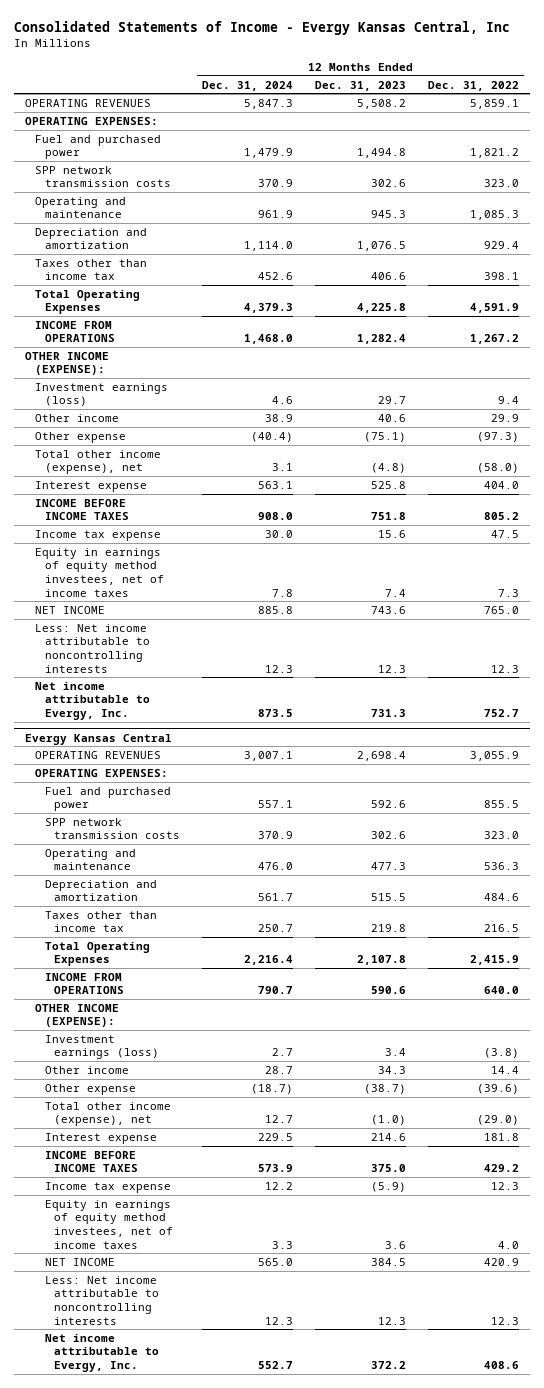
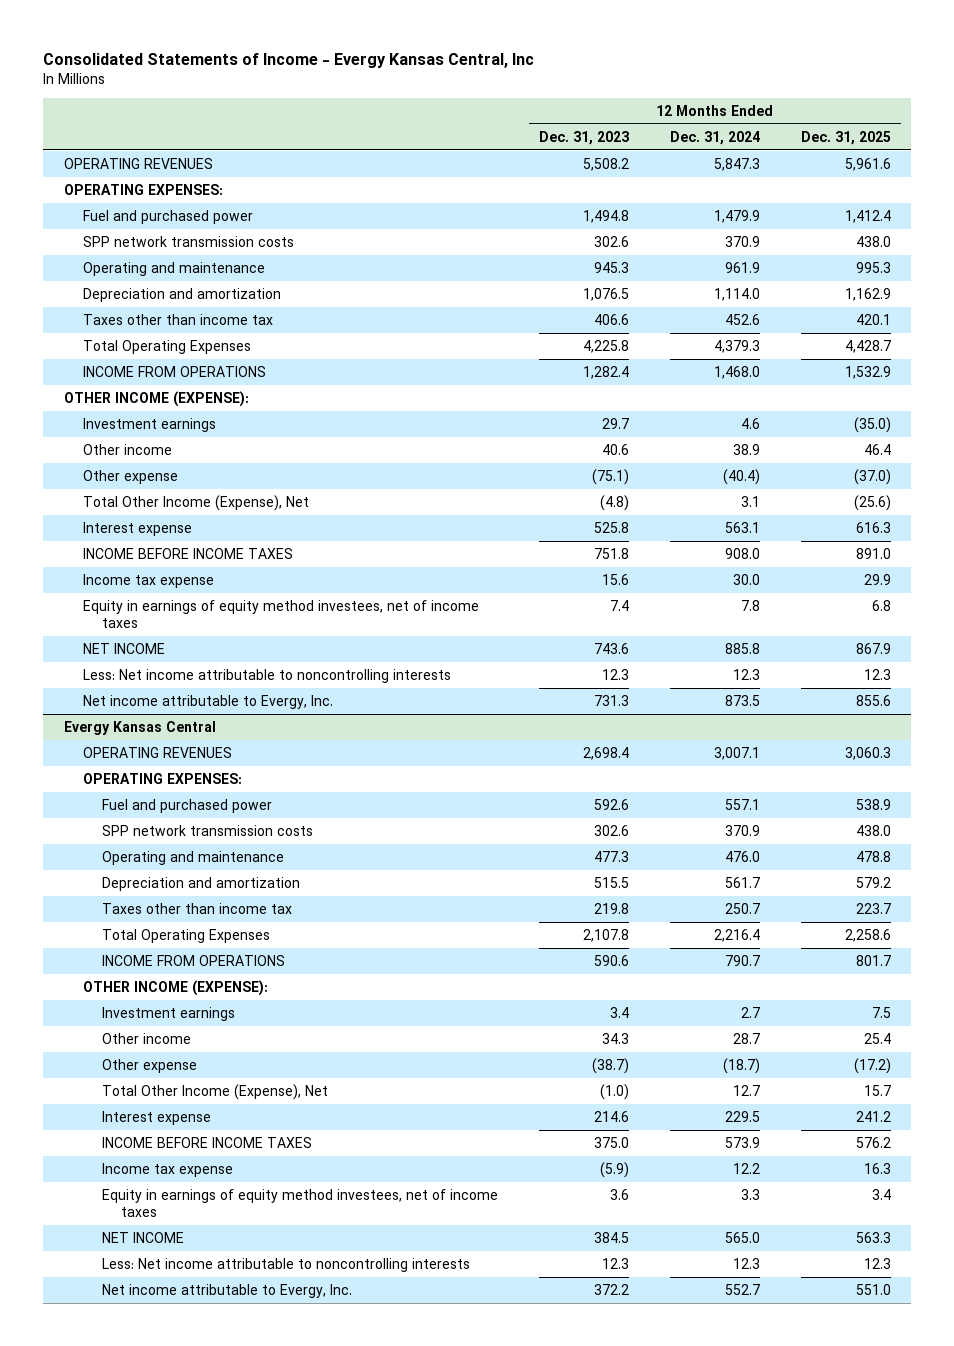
[427,80,519,91] Dec. 31, 2022 -> none
none -> [800,130,891,145] Dec. 31, 2025
[34,382,168,407] Investment earnings (loss) -> [82,417,216,432] Investment earnings
[34,449,161,475] Total other income (expense), net -> [82,494,309,511] Total Other Income (Expense), Net
[44,1034,160,1060] Investment earnings (loss) -> [101,1006,235,1021] Investment earnings
[44,1101,171,1127] Total other income (expense), net -> [101,1083,328,1100] Total Other Income (Expense), Net

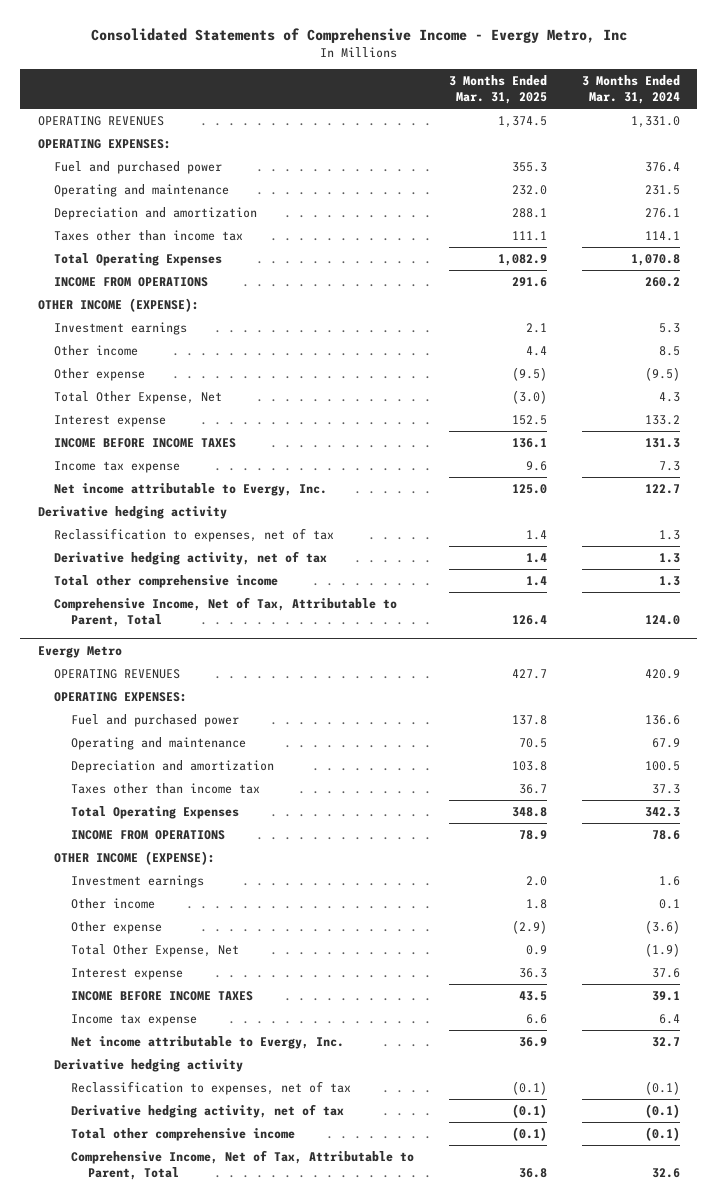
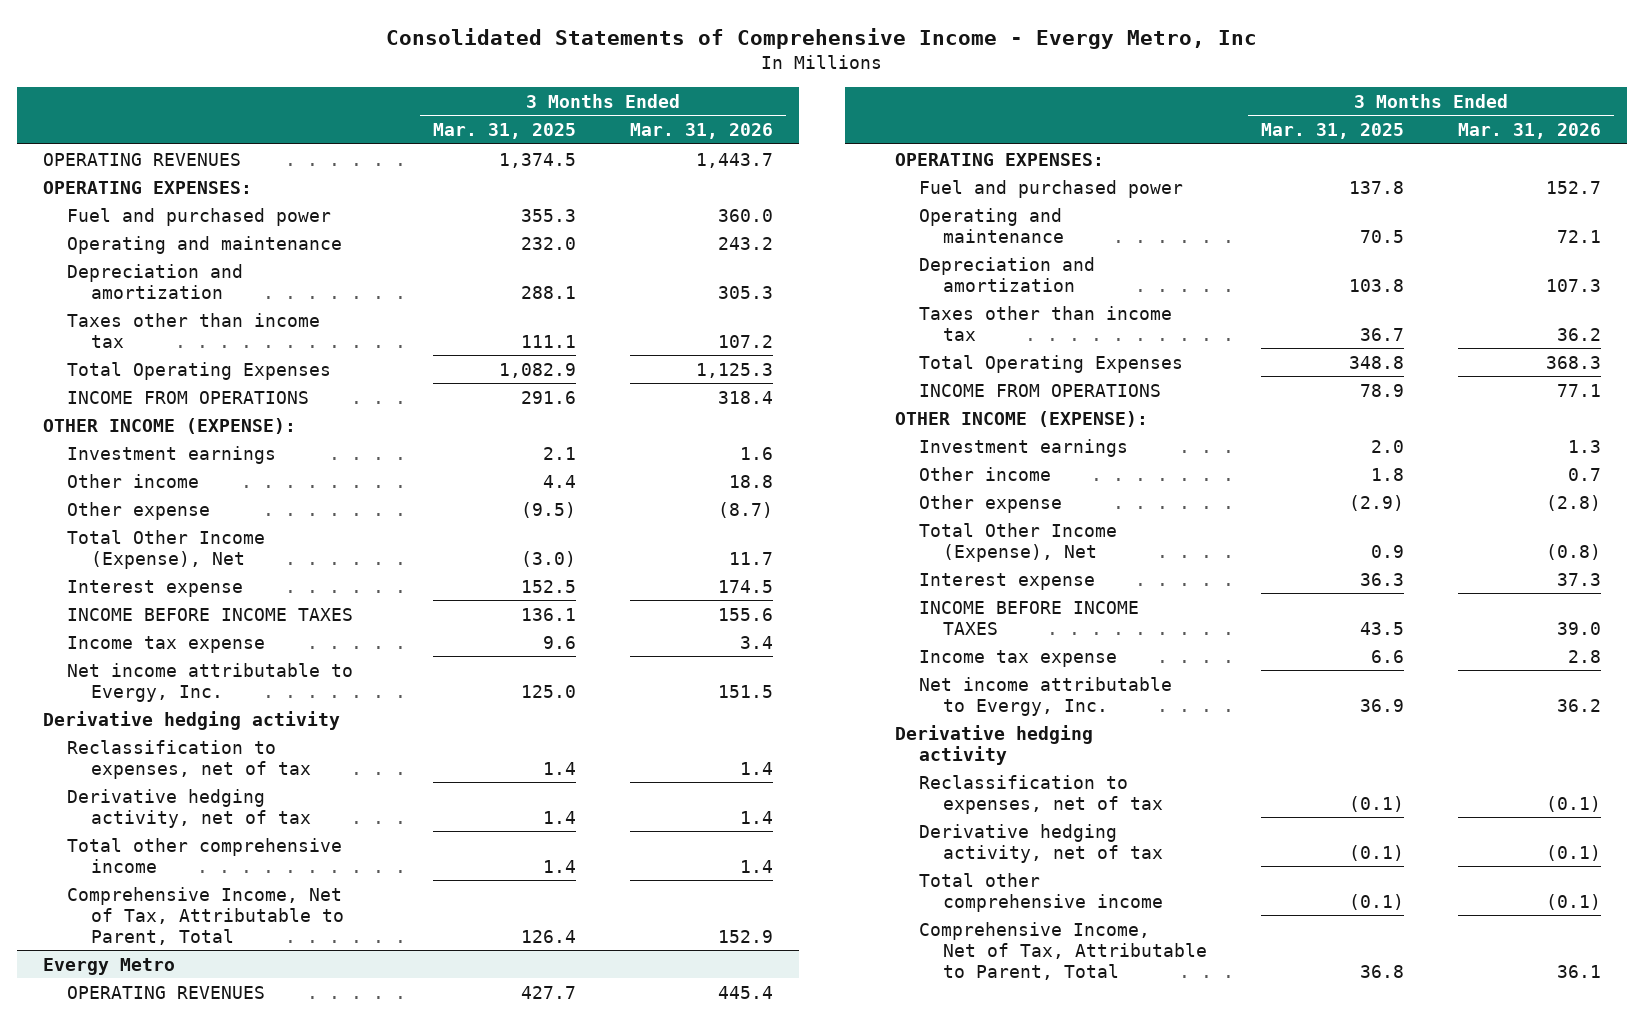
[581,75,680,105] 3 Months Ended Mar. 31, 2024 -> none
none -> [629,123,773,140] Mar. 31, 2026
[54,391,223,405] Total Other Expense, Net -> [67,529,266,569] Total Other Income (Expense), Net
[71,944,240,958] Total Other Expense, Net -> [919,522,1118,562] Total Other Income (Expense), Net

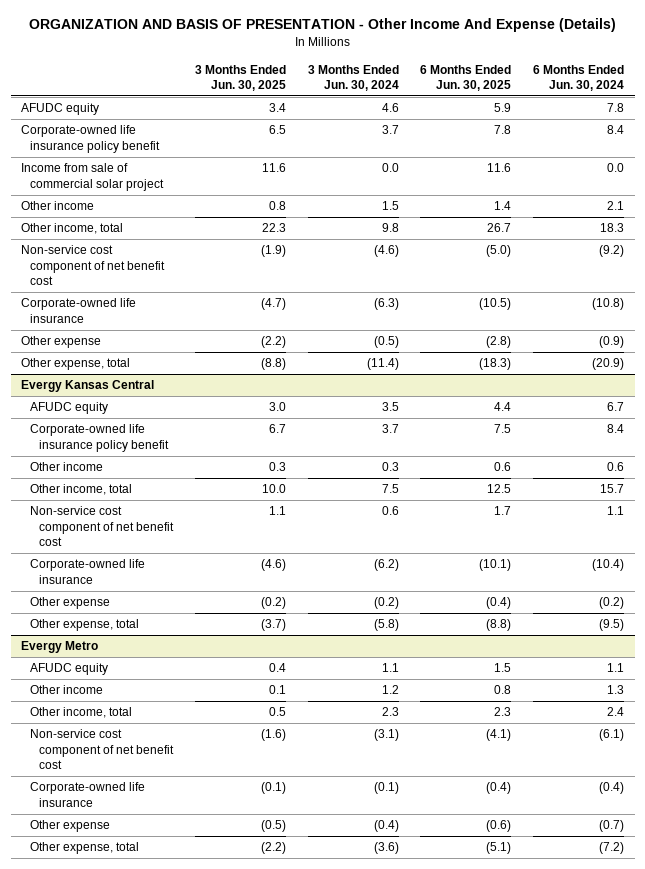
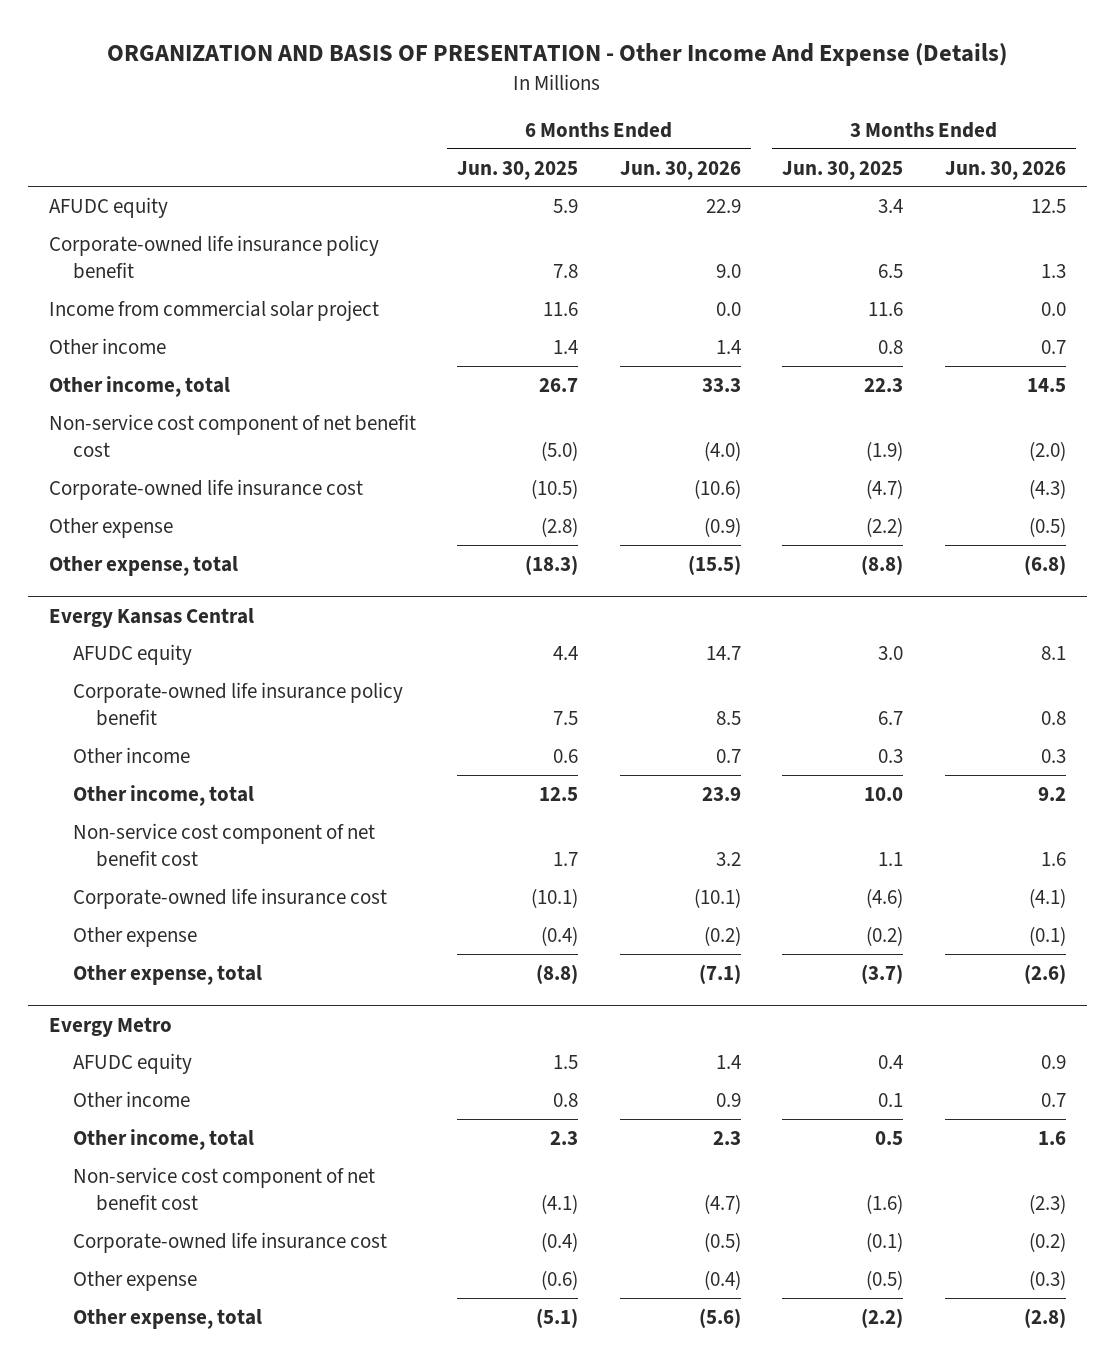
[307,64,399,91] 3 Months Ended Jun. 30, 2024 -> none
[532,64,624,91] 6 Months Ended Jun. 30, 2024 -> none
none -> [619,160,741,180] Jun. 30, 2026
none -> [944,160,1066,180] Jun. 30, 2026
[21,163,165,191] Income from sale of commercial solar project -> [48,299,379,321] Income from commercial solar project
[21,298,137,323] Corporate-owned life insurance -> [48,478,363,500] Corporate-owned life insurance cost
[30,559,146,584] Corporate-owned life insurance -> [72,887,387,909] Corporate-owned life insurance cost
[30,782,146,807] Corporate-owned life insurance -> [72,1231,387,1253] Corporate-owned life insurance cost

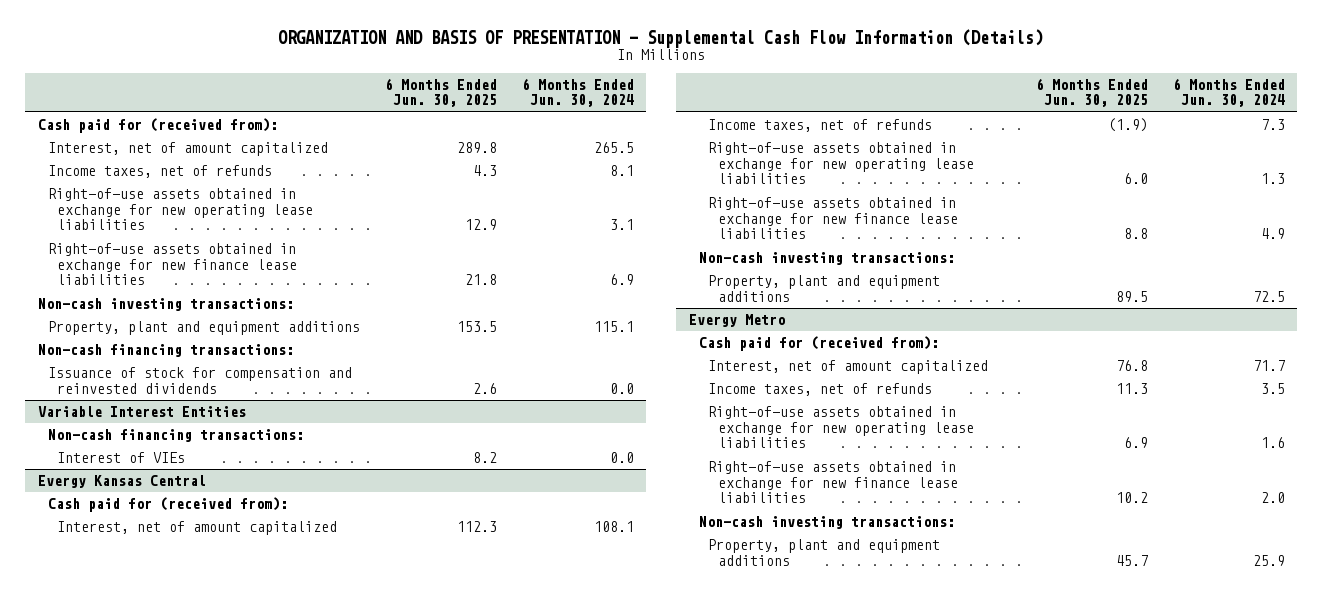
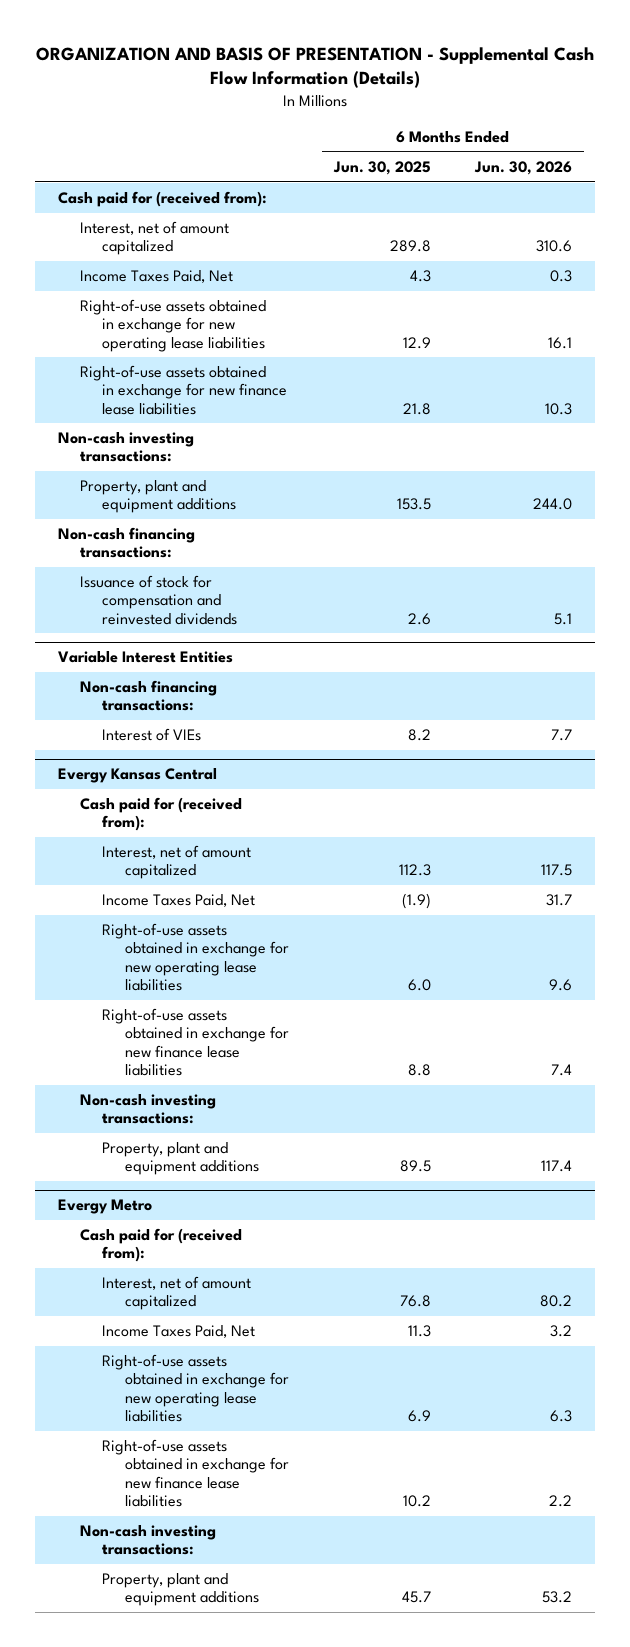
[521,77,634,108] 6 Months Ended Jun. 30, 2024 -> none
none -> [474,160,573,175] Jun. 30, 2026
[47,165,272,179] Income taxes, net of refunds -> [79,270,233,284] Income Taxes Paid, Net
[708,119,933,133] Income taxes, net of refunds -> [102,894,256,908] Income Taxes Paid, Net
[708,383,933,397] Income taxes, net of refunds -> [102,1325,256,1339] Income Taxes Paid, Net

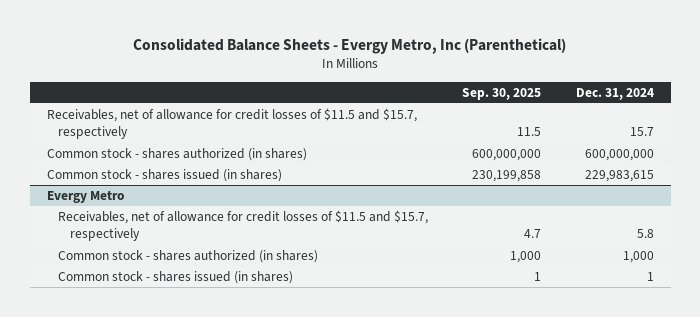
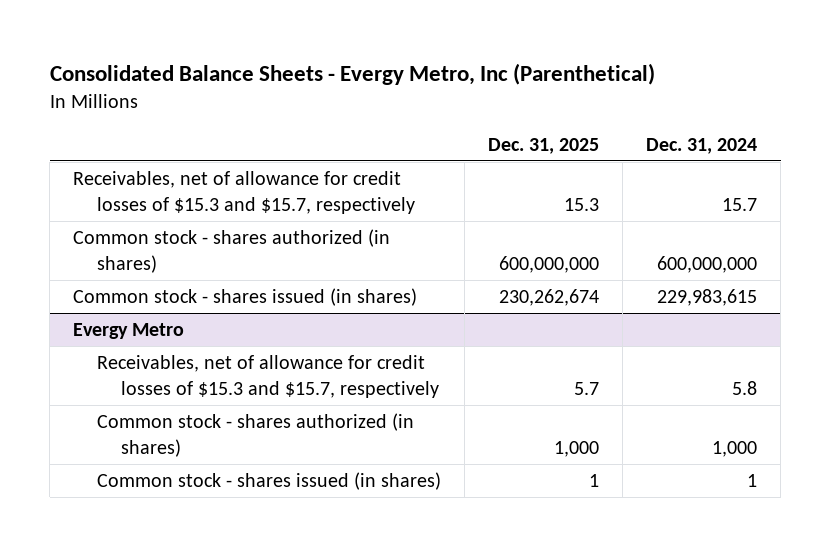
[462,87,542,100] Sep. 30, 2025 -> none
none -> [488,137,600,154] Dec. 31, 2025
[46,108,417,140] Receivables, net of allowance for credit losses of $11.5 and $15.7, respectively -> [73,171,416,214] Receivables, net of allowance for credit losses of $15.3 and $15.7, respectively
[58,210,429,242] Receivables, net of allowance for credit losses of $11.5 and $15.7, respectively -> [97,355,439,398] Receivables, net of allowance for credit losses of $15.3 and $15.7, respectively

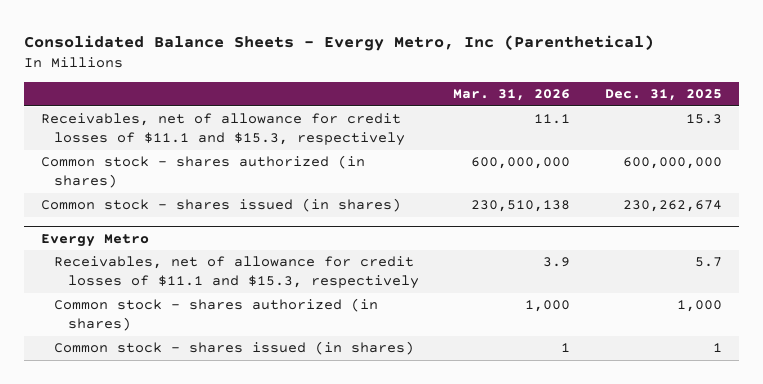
[646,137,758,154] Dec. 31, 2024 -> none
none -> [453,89,571,102] Mar. 31, 2026
[73,171,416,214] Receivables, net of allowance for credit losses of $15.3 and $15.7, respectively -> [41,113,406,147] Receivables, net of allowance for credit losses of $11.1 and $15.3, respectively
[97,355,439,398] Receivables, net of allowance for credit losses of $15.3 and $15.7, respectively -> [54,256,419,290] Receivables, net of allowance for credit losses of $11.1 and $15.3, respectively

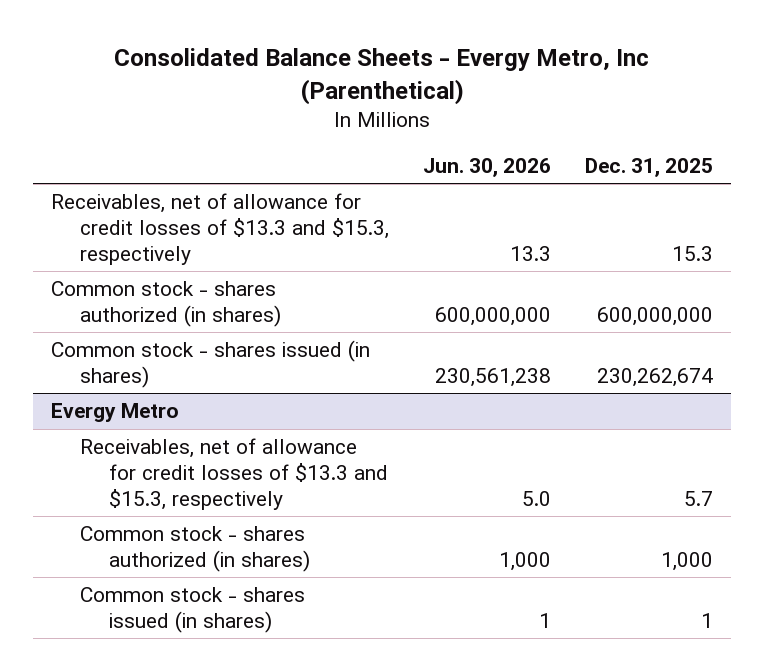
[453,89,571,102] Mar. 31, 2026 -> none
none -> [423,158,552,178] Jun. 30, 2026
[41,113,406,147] Receivables, net of allowance for credit losses of $11.1 and $15.3, respectively -> [50,193,389,265] Receivables, net of allowance for credit losses of $13.3 and $15.3, respectively
[54,256,419,290] Receivables, net of allowance for credit losses of $11.1 and $15.3, respectively -> [79,438,389,510] Receivables, net of allowance for credit losses of $13.3 and $15.3, respectively

